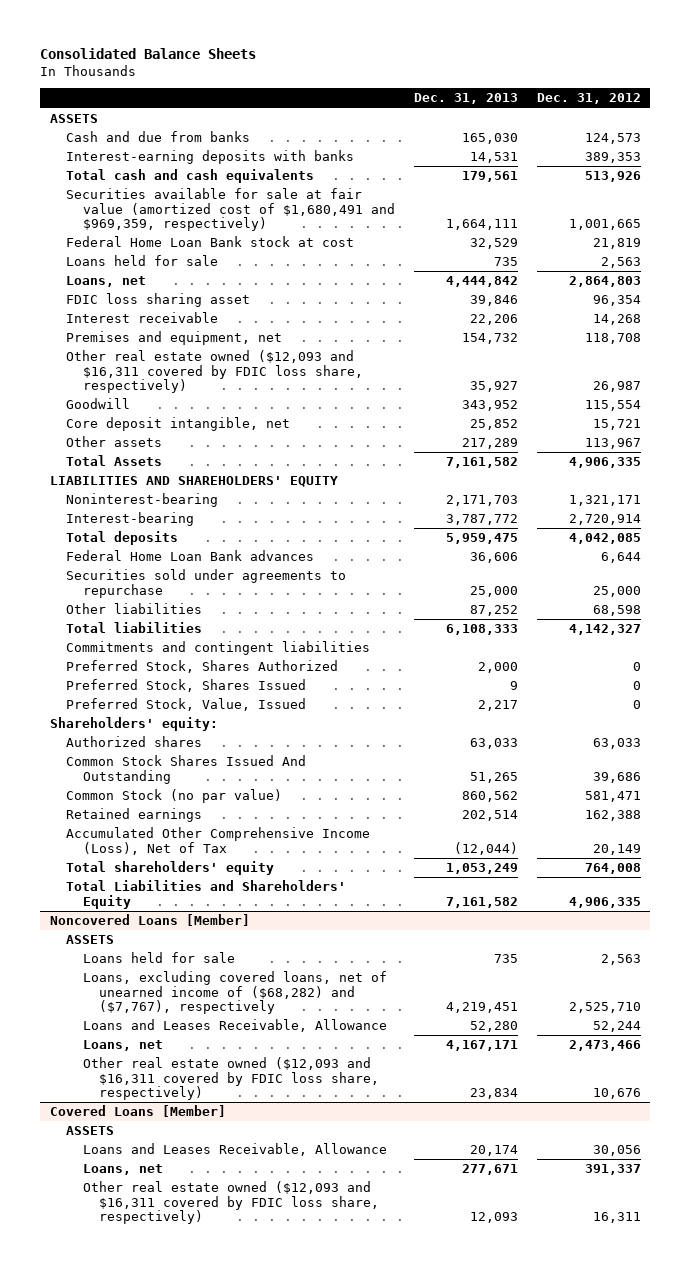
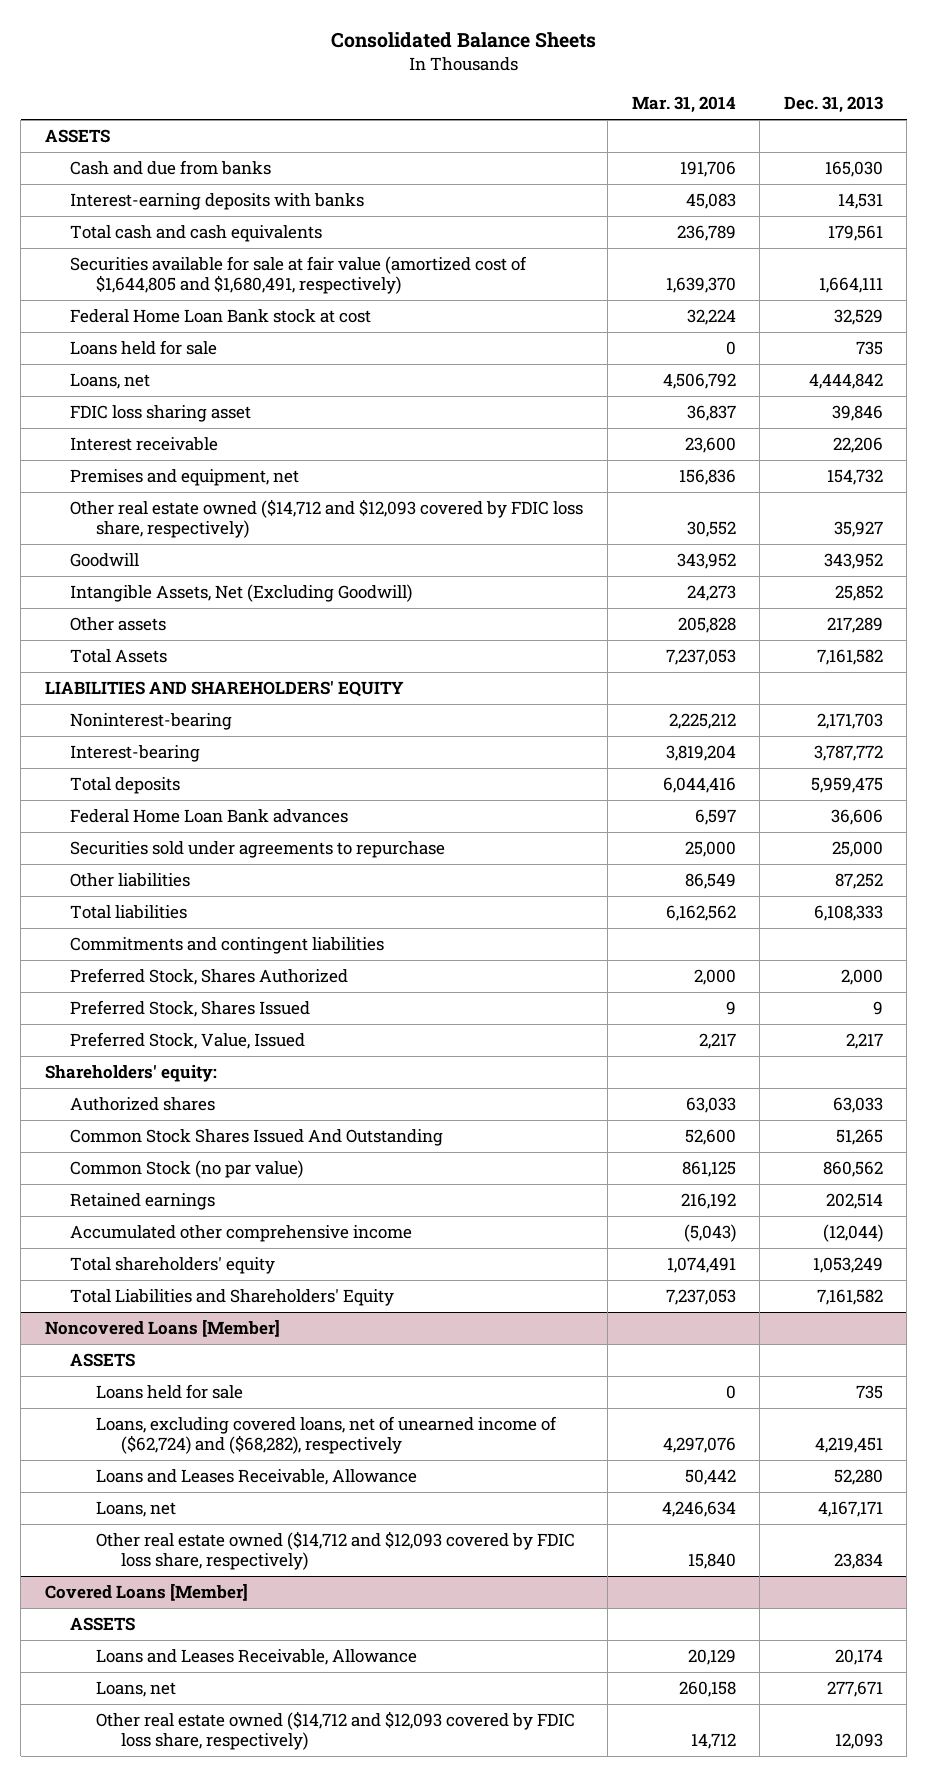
[536,93,641,105] Dec. 31, 2012 -> none
none -> [631,96,736,114] Mar. 31, 2014
[66,188,395,232] Securities available for sale at fair value (amortized cost of $1,680,491 and $969,359, respectively) -> [70,256,528,294] Securities available for sale at fair value (amortized cost of $1,644,805 and $1,680,491, respectively)
[66,350,363,394] Other real estate owned ($12,093 and $16,311 covered by FDIC loss share, respectively) -> [70,499,584,538] Other real estate owned ($14,712 and $12,093 covered by FDIC loss share, respectively)
[66,417,291,432] Core deposit intangible, net -> [70,584,413,603] Intangible Assets, Net (Excluding Goodwill)
[66,827,371,855] Accumulated Other Comprehensive Income (Loss), Net of Tax -> [70,1225,413,1243] Accumulated other comprehensive income
[82,971,387,1015] Loans, excluding covered loans, net of unearned income of ($68,282) and ($7,767), respectively -> [95,1416,557,1454] Loans, excluding covered loans, net of unearned income of ($62,724) and ($68,282), respectively
[82,1057,379,1101] Other real estate owned ($12,093 and $16,311 covered by FDIC loss share, respectively) -> [95,1531,575,1570] Other real estate owned ($14,712 and $12,093 covered by FDIC loss share, respectively)
[82,1181,379,1225] Other real estate owned ($12,093 and $16,311 covered by FDIC loss share, respectively) -> [95,1711,575,1750] Other real estate owned ($14,712 and $12,093 covered by FDIC loss share, respectively)

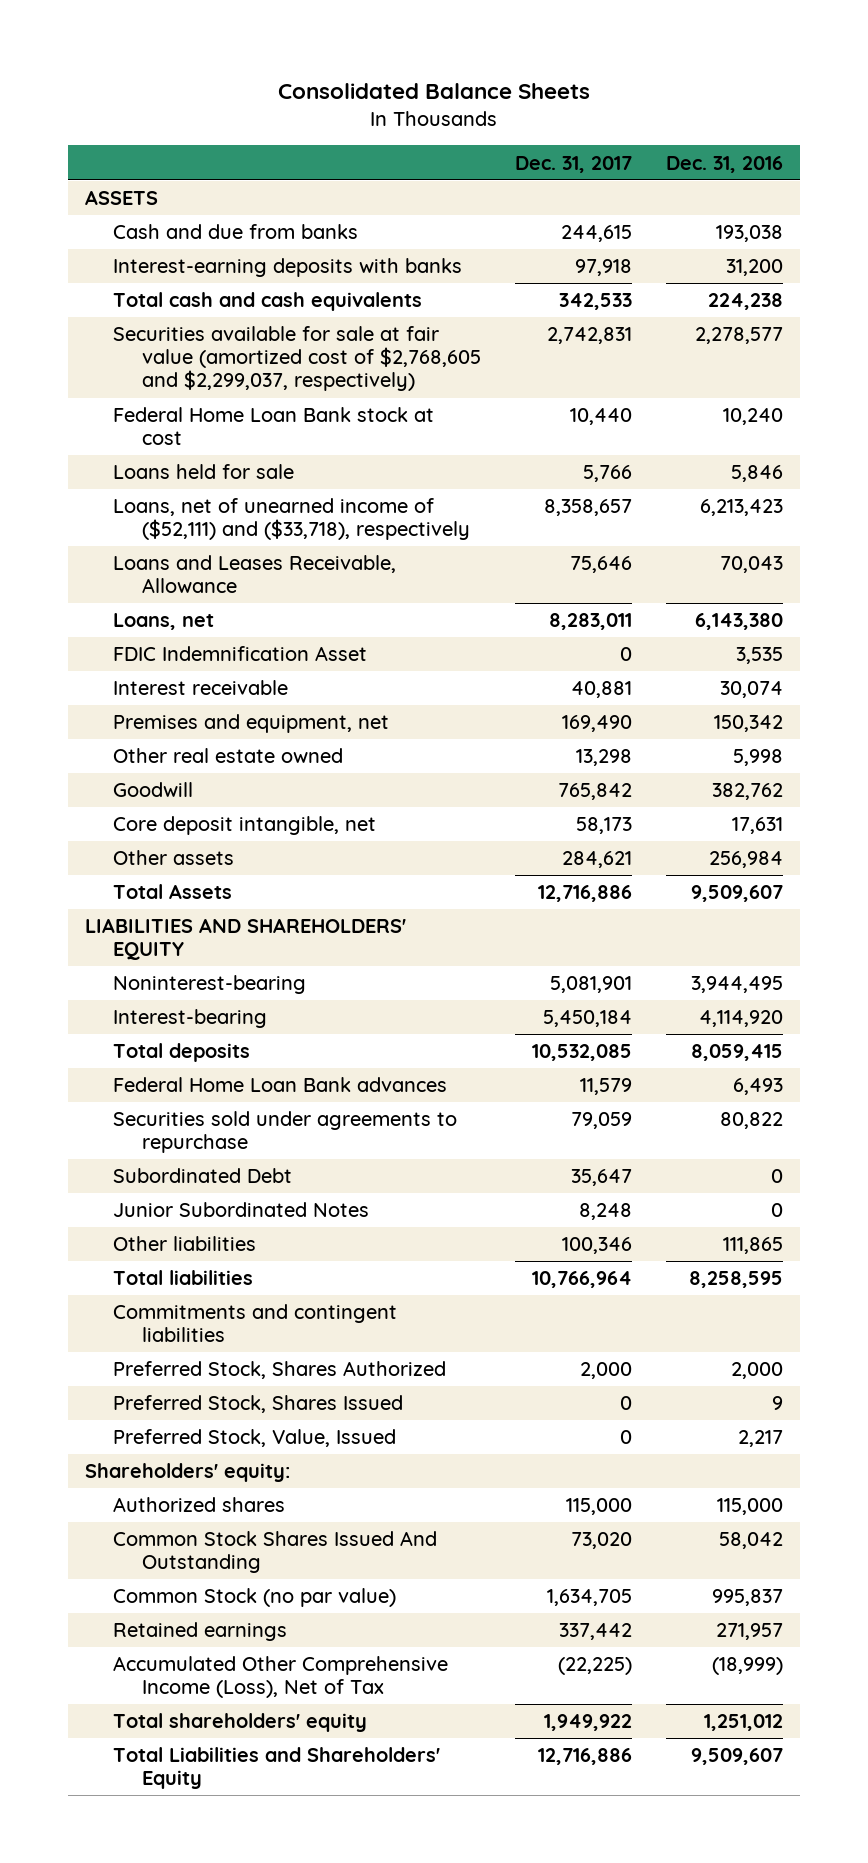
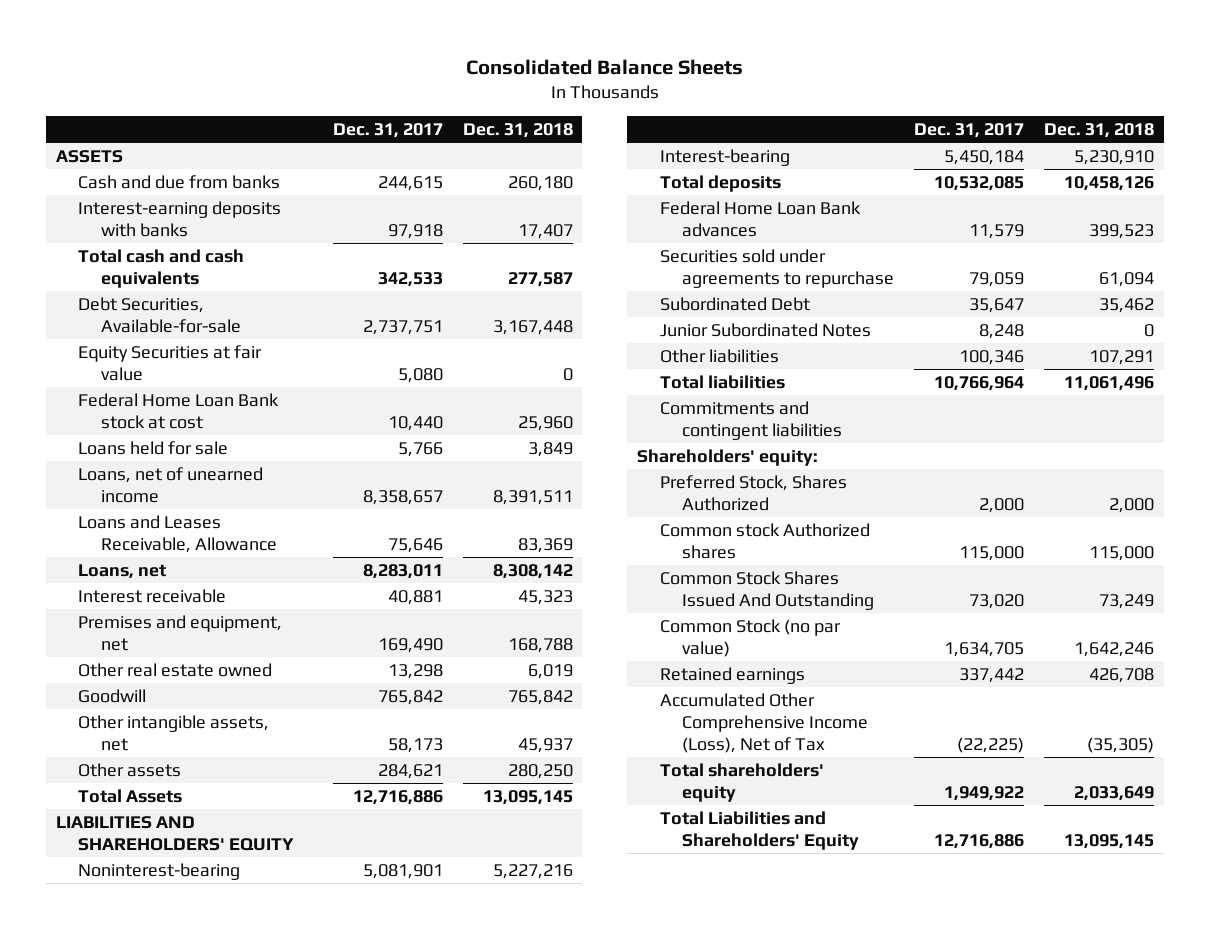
[665,155,783,173] Dec. 31, 2016 -> none
none -> [462,122,573,138] Dec. 31, 2018
[113,326,481,392] Securities available for sale at fair value (amortized cost of $2,768,605 and $2,299,037, respectively) -> none
none -> [78,297,242,333] Debt Securities, Available-for-sale
none -> [78,345,263,381] Equity Securities at fair value
[113,498,470,541] Loans, net of unearned income of ($52,111) and ($33,718), respectively -> [78,467,264,503] Loans, net of unearned income
[113,646,368,662] FDIC Indemnification Asset -> none
[113,816,377,836] Core deposit intangible, net -> [78,715,270,751] Other intangible assets, net
[113,1395,404,1414] Preferred Stock, Shares Issued -> none
[113,1429,397,1448] Preferred Stock, Value, Issued -> none
[113,1361,447,1380] Preferred Stock, Shares Authorized -> [659,475,847,511] Preferred Stock, Shares Authorized
[113,1497,286,1513] Authorized shares -> [659,523,870,559] Common stock Authorized shares

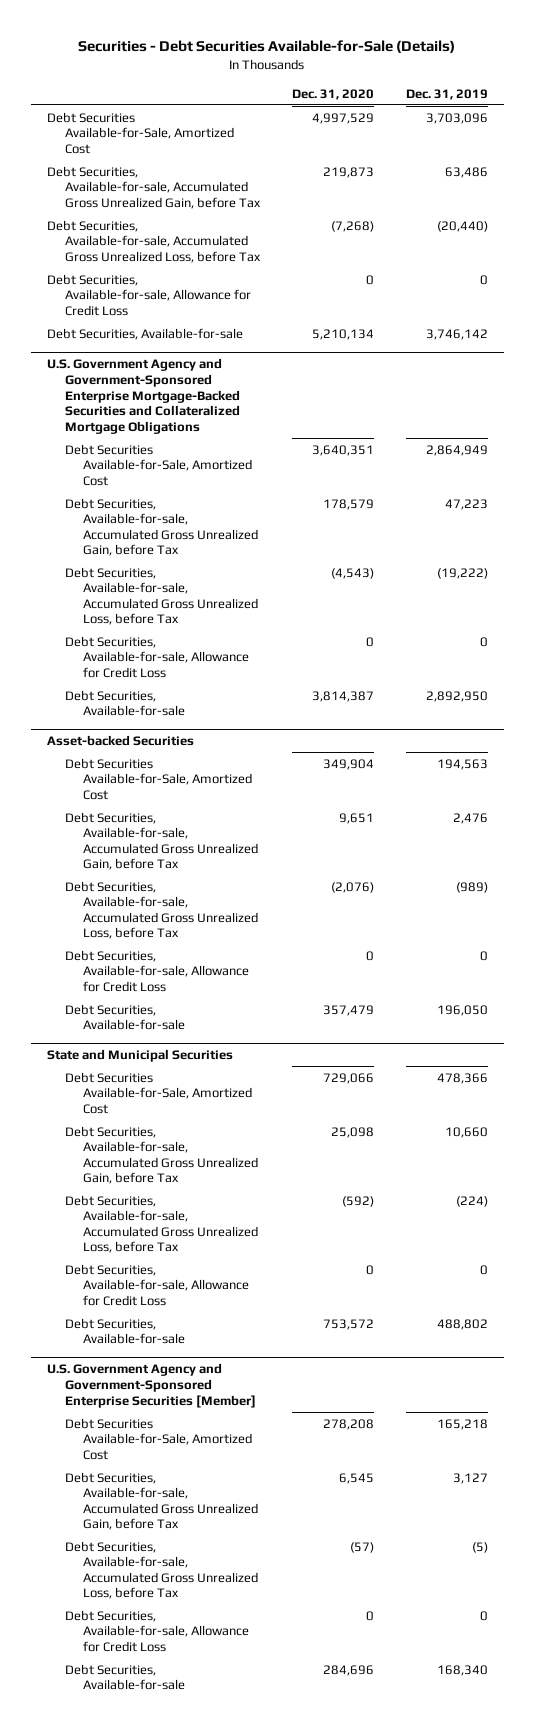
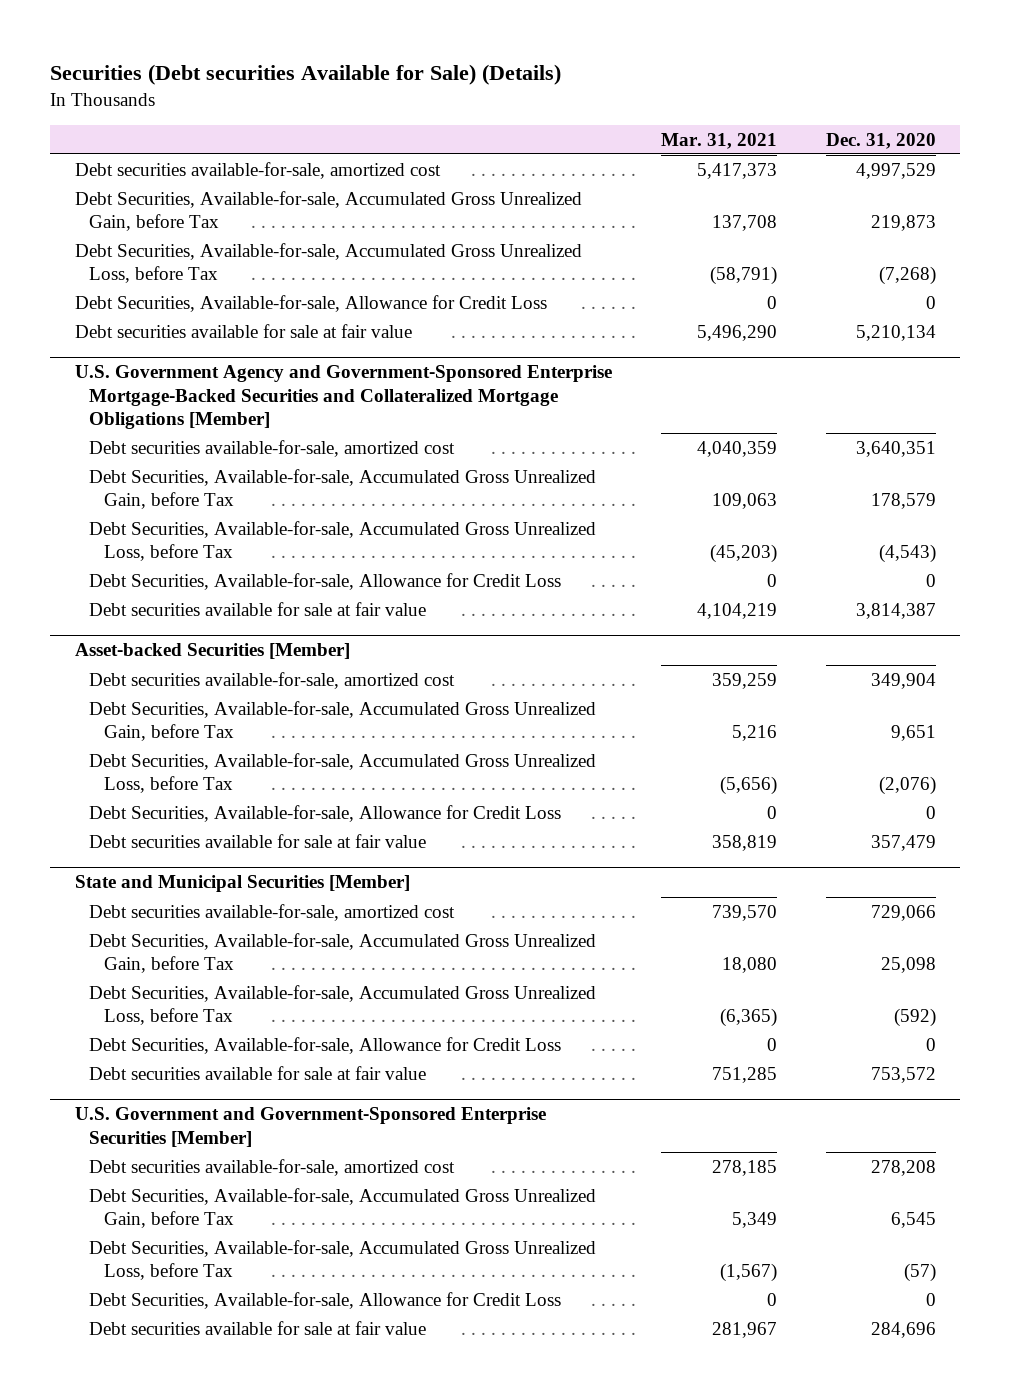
[78,40,456,54] Securities - Debt Securities Available-for-Sale (Details) -> [50,63,562,85] Securities (Debt securities Available for Sale) (Details)
[405,88,488,100] Dec. 31, 2019 -> none
none -> [660,132,777,149] Mar. 31, 2021
[47,111,234,154] Debt Securities Available-for-Sale, Amortized Cost -> [74,161,441,179] Debt securities available-for-sale, amortized cost
[47,327,244,340] Debt Securities, Available-for-sale -> [74,323,412,338] Debt securities available for sale at fair value
[47,358,240,434] U.S. Government Agency and Government-Sponsored Enterprise Mortgage-Backed Securities and Collateralized Mortgage Obligations -> [74,365,612,429] U.S. Government Agency and Government-Sponsored Enterprise Mortgage-Backed Securities and Collateralized Mortgage Obligations [Member]
[64,443,252,486] Debt Securities Available-for-Sale, Amortized Cost -> [89,439,456,457] Debt securities available-for-sale, amortized cost
[64,689,185,717] Debt Securities, Available-for-sale -> [89,601,427,616] Debt securities available for sale at fair value
[47,735,195,747] Asset-backed Securities -> [74,643,350,660] Asset-backed Securities [Member]
[64,757,252,800] Debt Securities Available-for-Sale, Amortized Cost -> [89,671,456,689] Debt securities available-for-sale, amortized cost
[64,1003,185,1031] Debt Securities, Available-for-sale -> [89,833,427,848] Debt securities available for sale at fair value
[47,1049,234,1063] State and Municipal Securities -> [74,875,410,893] State and Municipal Securities [Member]
[64,1071,252,1114] Debt Securities Available-for-Sale, Amortized Cost -> [89,903,456,921] Debt securities available-for-sale, amortized cost
[64,1317,185,1345] Debt Securities, Available-for-sale -> [89,1065,427,1080] Debt securities available for sale at fair value
[47,1363,256,1408] U.S. Government Agency and Government-Sponsored Enterprise Securities [Member] -> [74,1107,546,1147] U.S. Government and Government-Sponsored Enterprise Securities [Member]
[64,1417,252,1460] Debt Securities Available-for-Sale, Amortized Cost -> [89,1158,456,1176] Debt securities available-for-sale, amortized cost
[64,1663,185,1691] Debt Securities, Available-for-sale -> [89,1320,427,1335] Debt securities available for sale at fair value

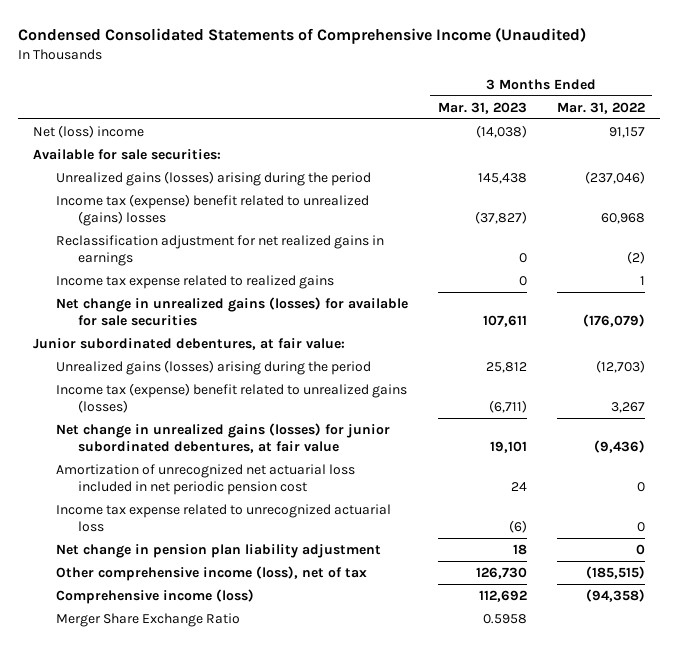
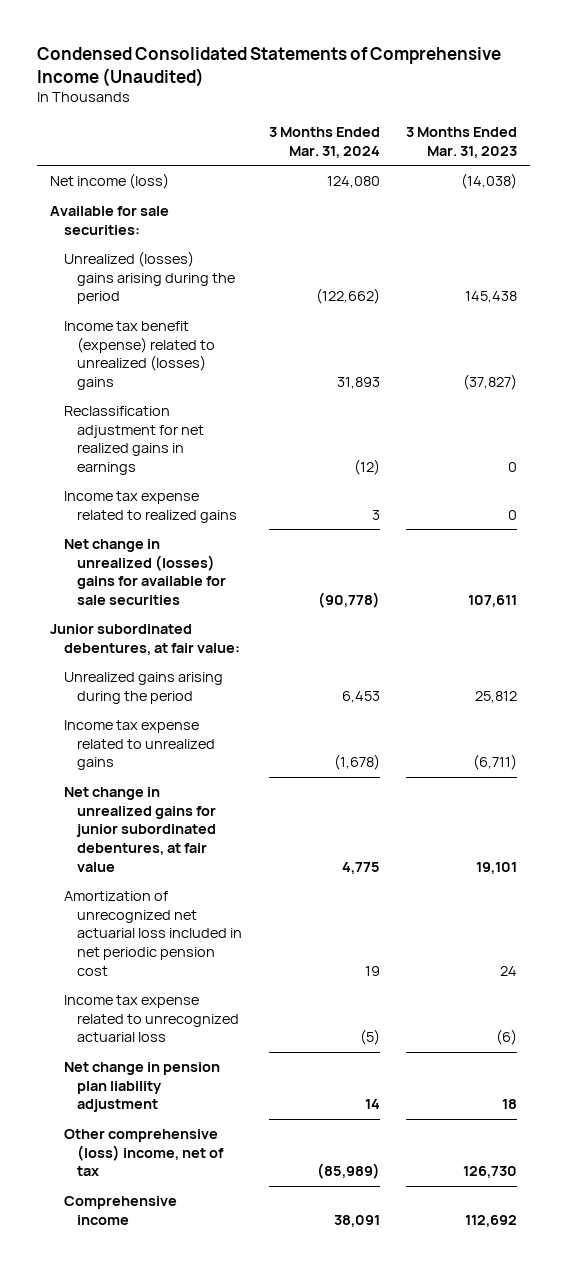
[556,101,645,114] Mar. 31, 2022 -> none
none -> [268,127,380,158] 3 Months Ended Mar. 31, 2024
[33,124,145,138] Net (loss) income -> [50,173,170,190] Net income (loss)
[55,170,371,186] Unrealized gains (losses) arising during the period -> [63,251,236,305] Unrealized (losses) gains arising during the period
[55,193,369,227] Income tax (expense) benefit related to unrealized (gains) losses -> [63,321,216,390] Income tax benefit (expense) related to unrealized (losses) gains
[55,296,408,327] Net change in unrealized gains (losses) for available for sale securities -> [63,539,227,605] Net change in unrealized (losses) gains for available for sale securities
[55,359,371,375] Unrealized gains (losses) arising during the period -> [63,672,223,704] Unrealized gains arising during the period
[55,382,407,414] Income tax (expense) benefit related to unrealized gains (losses) -> [63,720,216,771] Income tax expense related to unrealized gains
[55,422,390,454] Net change in unrealized gains (losses) for junior subordinated debentures, at fair value -> [63,787,217,872] Net change in unrealized gains for junior subordinated debentures, at fair value
[55,612,240,627] Merger Share Exchange Ratio -> none
[55,565,367,581] Other comprehensive income (loss), net of tax -> [63,1129,225,1177] Other comprehensive (loss) income, net of tax
[55,588,254,604] Comprehensive income (loss) -> [63,1196,177,1225] Comprehensive income

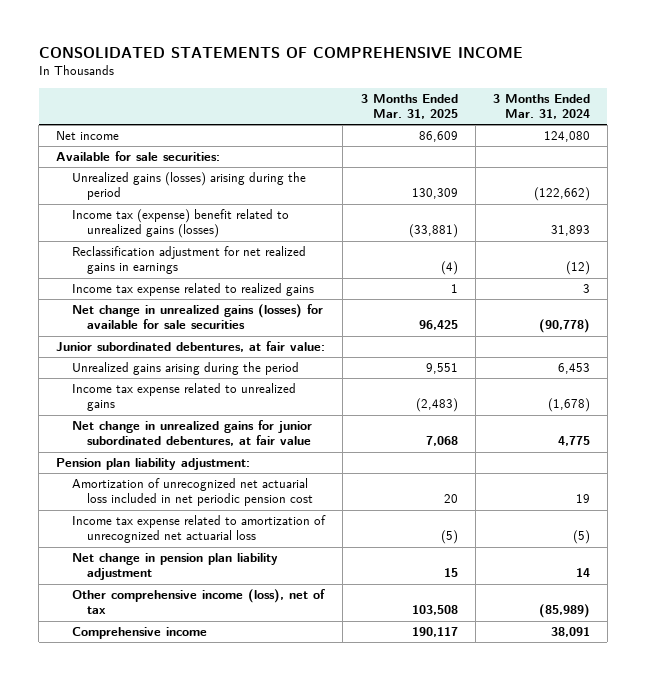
[37,46,502,87] Condensed Consolidated Statements of Comprehensive Income (Unaudited) -> [38,47,523,60] CONSOLIDATED STATEMENTS OF COMPREHENSIVE INCOME
[406,127,518,158] 3 Months Ended Mar. 31, 2023 -> none
none -> [360,93,458,120] 3 Months Ended Mar. 31, 2025
[50,173,170,190] Net income (loss) -> [56,131,120,141] Net income
[63,251,236,305] Unrealized (losses) gains arising during the period -> [71,172,306,201] Unrealized gains (losses) arising during the period
[63,321,216,390] Income tax benefit (expense) related to unrealized (losses) gains -> [71,209,289,239] Income tax (expense) benefit related to unrealized gains (losses)
[63,539,227,605] Net change in unrealized (losses) gains for available for sale securities -> [71,304,323,330] Net change in unrealized gains (losses) for available for sale securities
none -> [56,458,251,471] Pension plan liability adjustment:
[63,995,240,1043] Income tax expense related to unrecognized actuarial loss -> [71,515,326,544] Income tax expense related to amortization of unrecognized net actuarial loss
[63,1129,225,1177] Other comprehensive (loss) income, net of tax -> [71,589,325,615] Other comprehensive income (loss), net of tax

